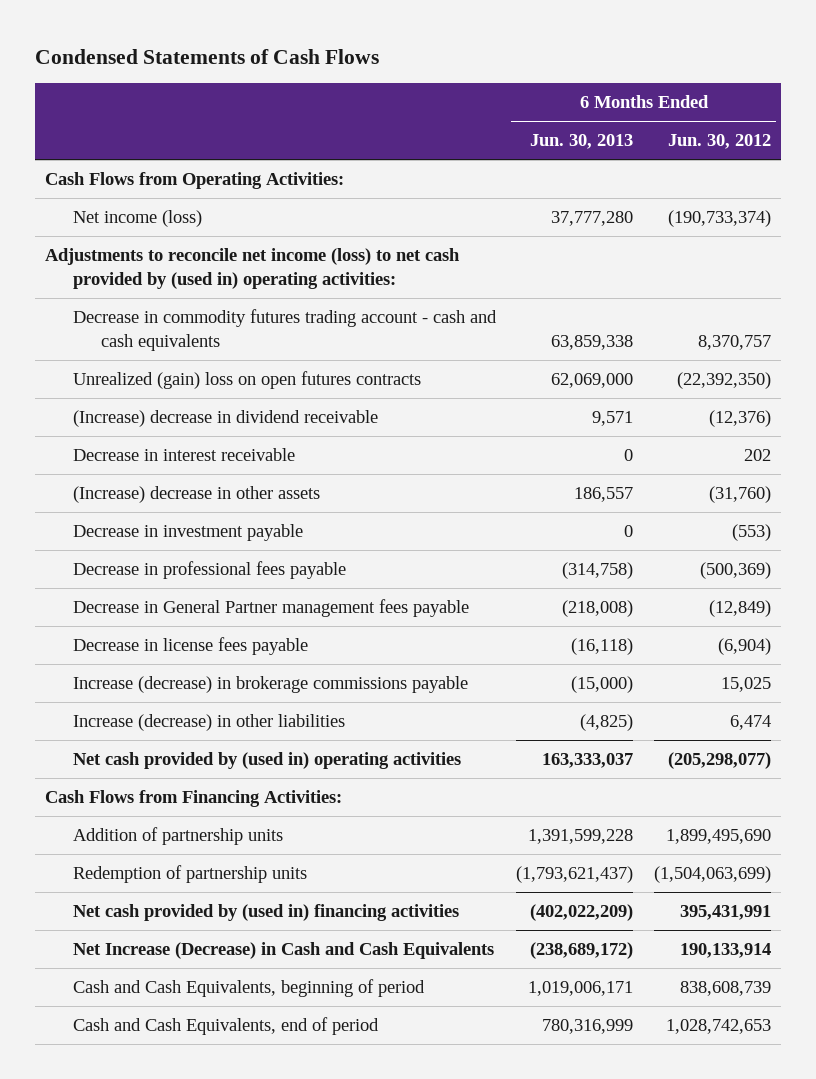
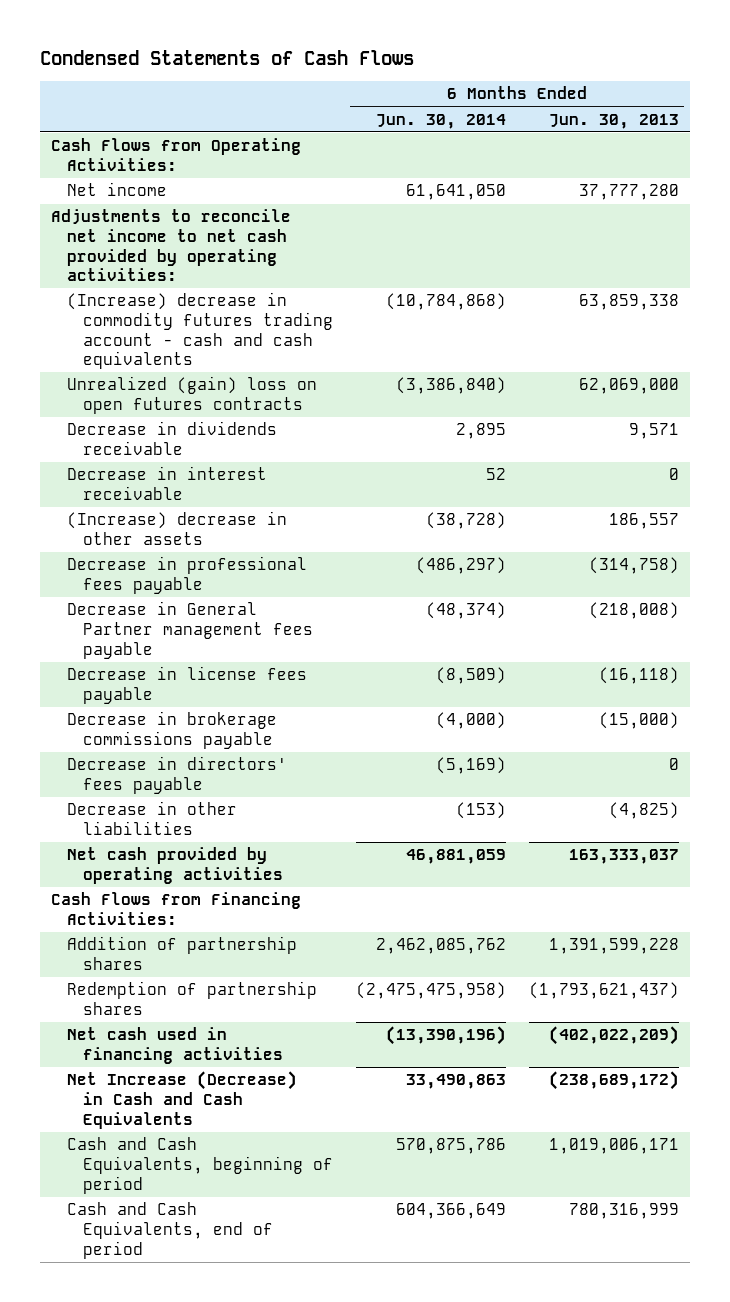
[667,134,771,150] Jun. 30, 2012 -> none
none -> [375,113,506,129] Jun. 30, 2014
[73,210,203,228] Net income (loss) -> [67,182,168,197] Net income
[45,248,461,289] Adjustments to reconcile net income (loss) to net cash provided by (used in) operating activities: -> [51,209,292,282] Adjustments to reconcile net income to net cash provided by operating activities:
[73,309,498,351] Decrease in commodity futures trading account - cash and cash equivalents -> [67,292,334,370] (Increase) decrease in commodity futures trading account - cash and cash equivalents
[73,410,379,428] (Increase) decrease in dividend receivable -> [67,421,278,455] Decrease in dividends receivable
[73,524,304,542] Decrease in investment payable -> none
[73,676,469,694] Increase (decrease) in brokerage commissions payable -> [67,711,278,749] Decrease in brokerage commissions payable
none -> [67,756,288,794] Decrease in directors' fees payable
[73,714,346,732] Increase (decrease) in other liabilities -> [67,801,238,835] Decrease in other liabilities
[73,752,462,770] Net cash provided by (used in) operating activities -> [67,847,284,884] Net cash provided by operating activities
[73,827,284,846] Addition of partnership units -> [67,936,298,970] Addition of partnership shares
[73,865,308,884] Redemption of partnership units -> [67,981,318,1015] Redemption of partnership shares
[73,904,460,922] Net cash provided by (used in) financing activities -> [67,1027,284,1064] Net cash used in financing activities

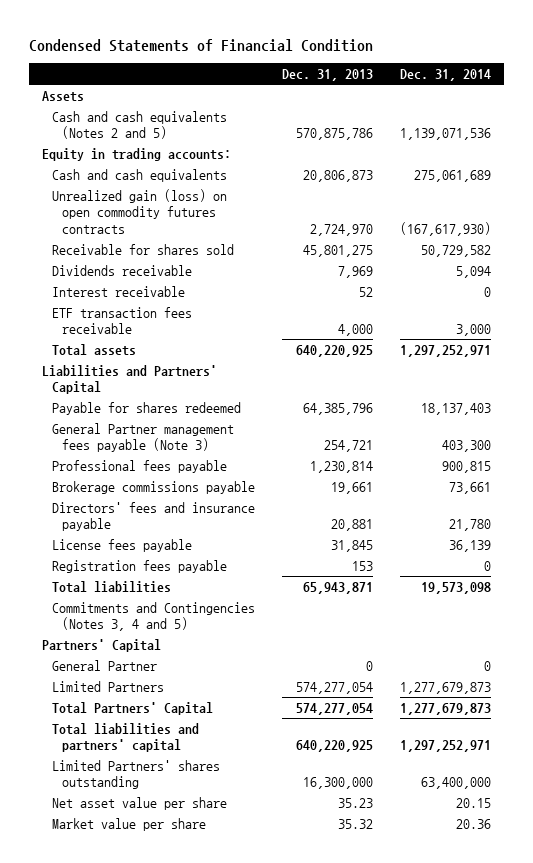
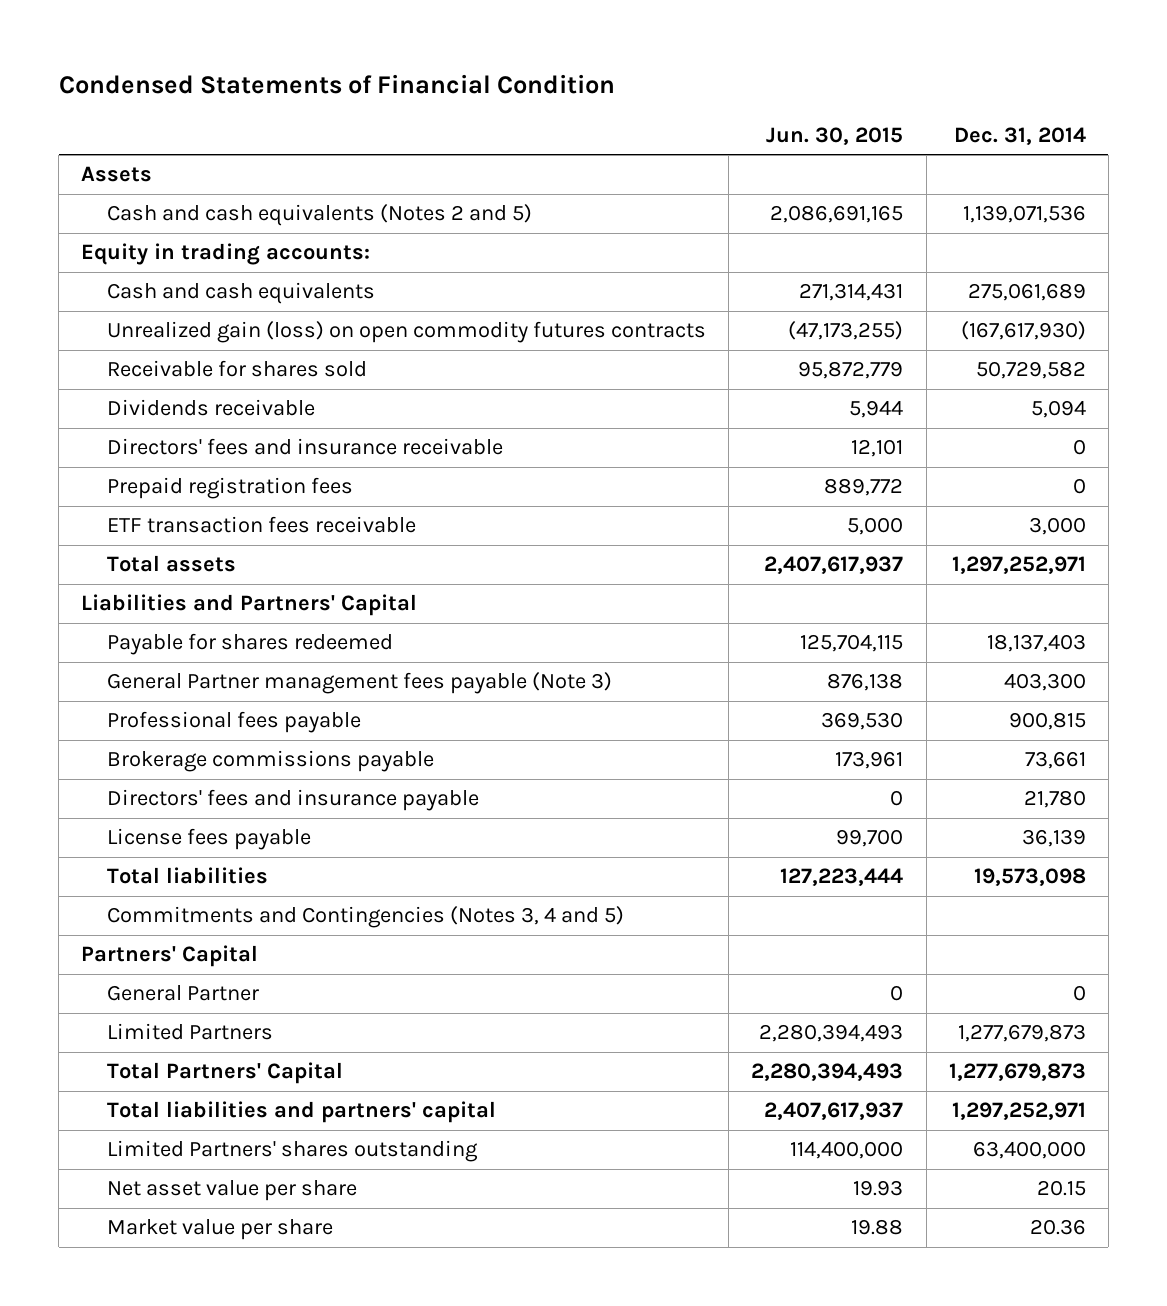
[281,69,373,82] Dec. 31, 2013 -> none
none -> [766,126,904,145] Jun. 30, 2015
[51,285,185,297] Interest receivable -> none
none -> [107,438,504,456] Directors' fees and insurance receivable
none -> [107,477,354,500] Prepaid registration fees
[51,559,227,573] Registration fees payable -> none

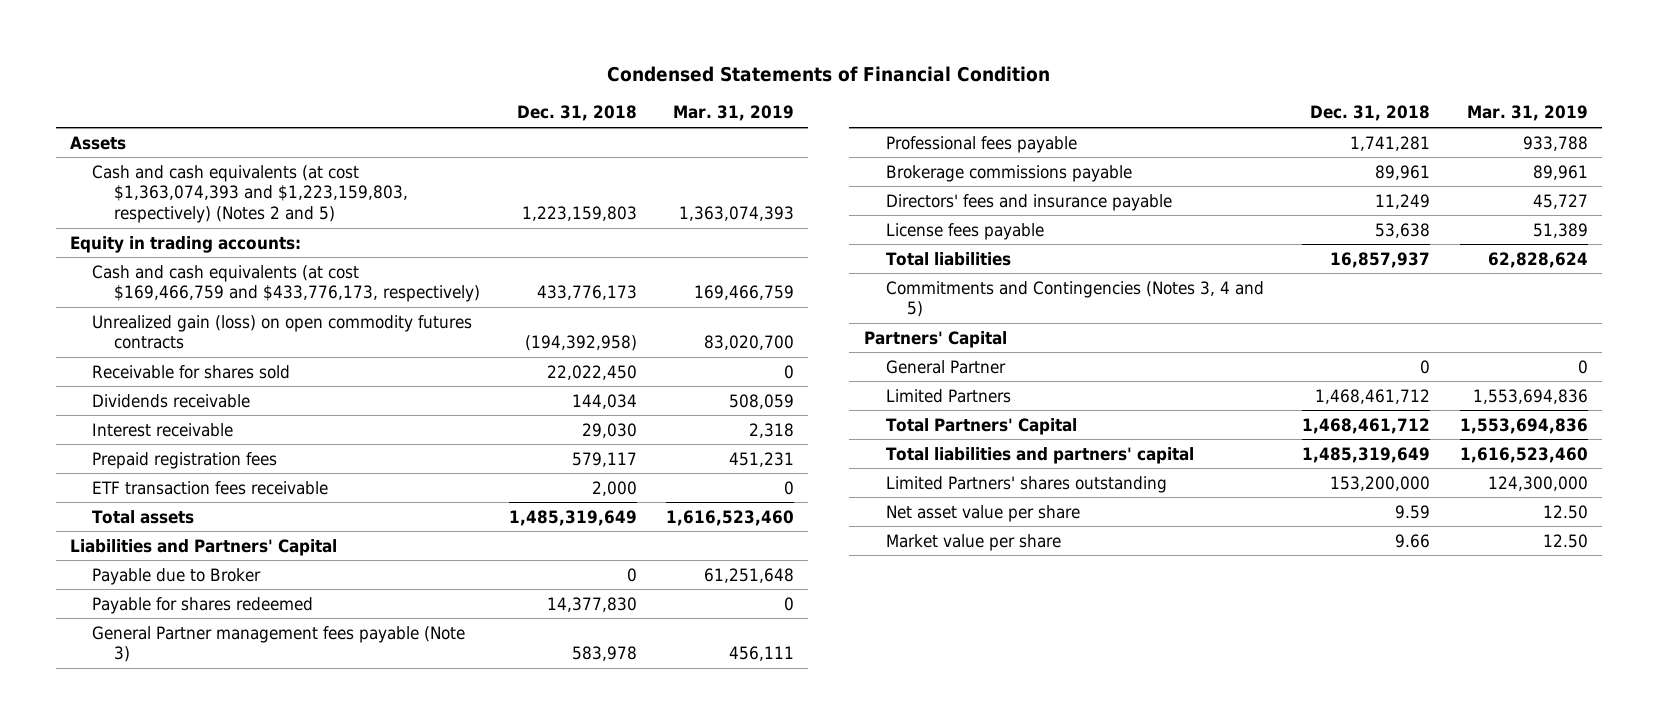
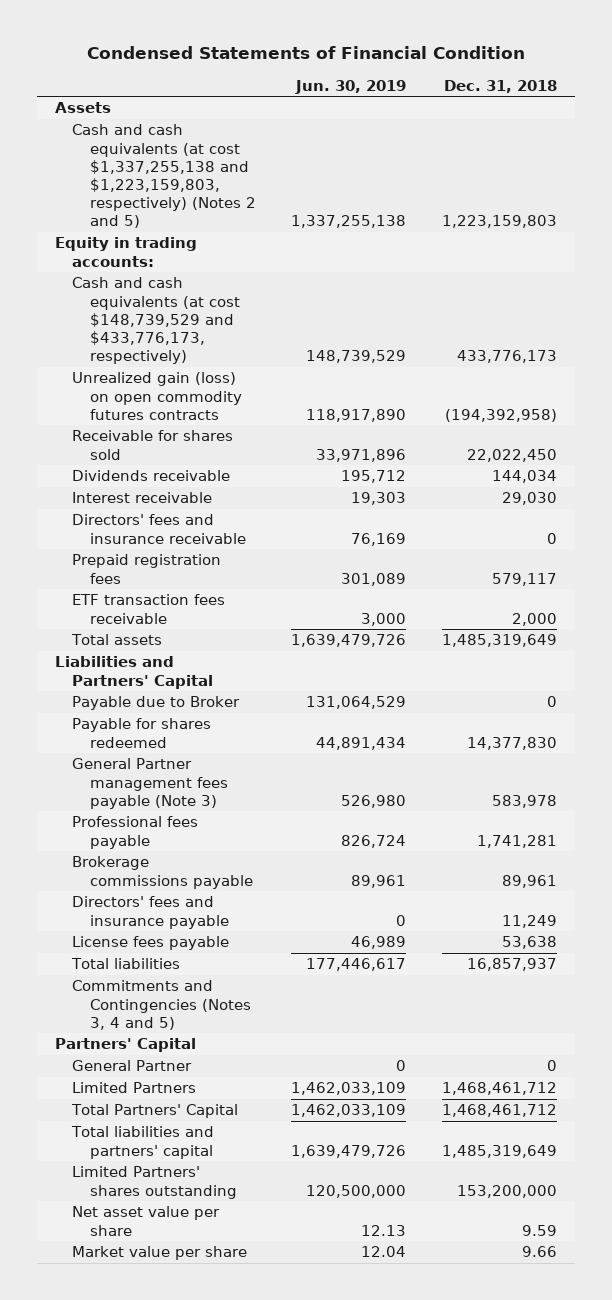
[672,105,794,122] Mar. 31, 2019 -> none
none -> [295,79,407,94] Jun. 30, 2019
[92,164,408,223] Cash and cash equivalents (at cost $1,363,074,393 and $1,223,159,803, respectively) (Notes 2 and 5) -> [72,124,256,229] Cash and cash equivalents (at cost $1,337,255,138 and $1,223,159,803, respectively) (Notes 2 and 5)
[92,264,480,303] Cash and cash equivalents (at cost $169,466,759 and $433,776,173, respectively) -> [72,277,240,365] Cash and cash equivalents (at cost $148,739,529 and $433,776,173, respectively)
none -> [72,514,246,544] Directors' fees and insurance receivable

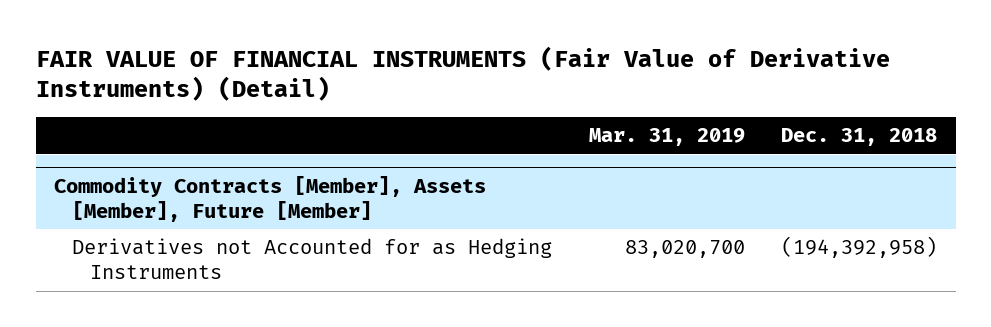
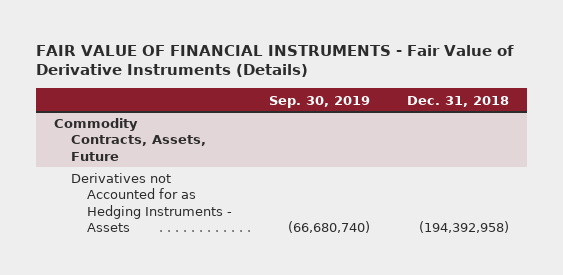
[35,45,890,102] FAIR VALUE OF FINANCIAL INSTRUMENTS (Fair Value of Derivative Instruments) (Detail) -> [35,44,514,78] FAIR VALUE OF FINANCIAL INSTRUMENTS - Fair Value of Derivative Instruments (Details)
[588,128,745,147] Mar. 31, 2019 -> none
none -> [269,95,371,108] Sep. 30, 2019
[54,175,487,222] Commodity Contracts [Member], Assets [Member], Future [Member] -> [53,118,206,161] Commodity Contracts, Assets, Future
[71,238,552,280] Derivatives not Accounted for as Hedging Instruments -> [70,173,233,232] Derivatives not Accounted for as Hedging Instruments - Assets

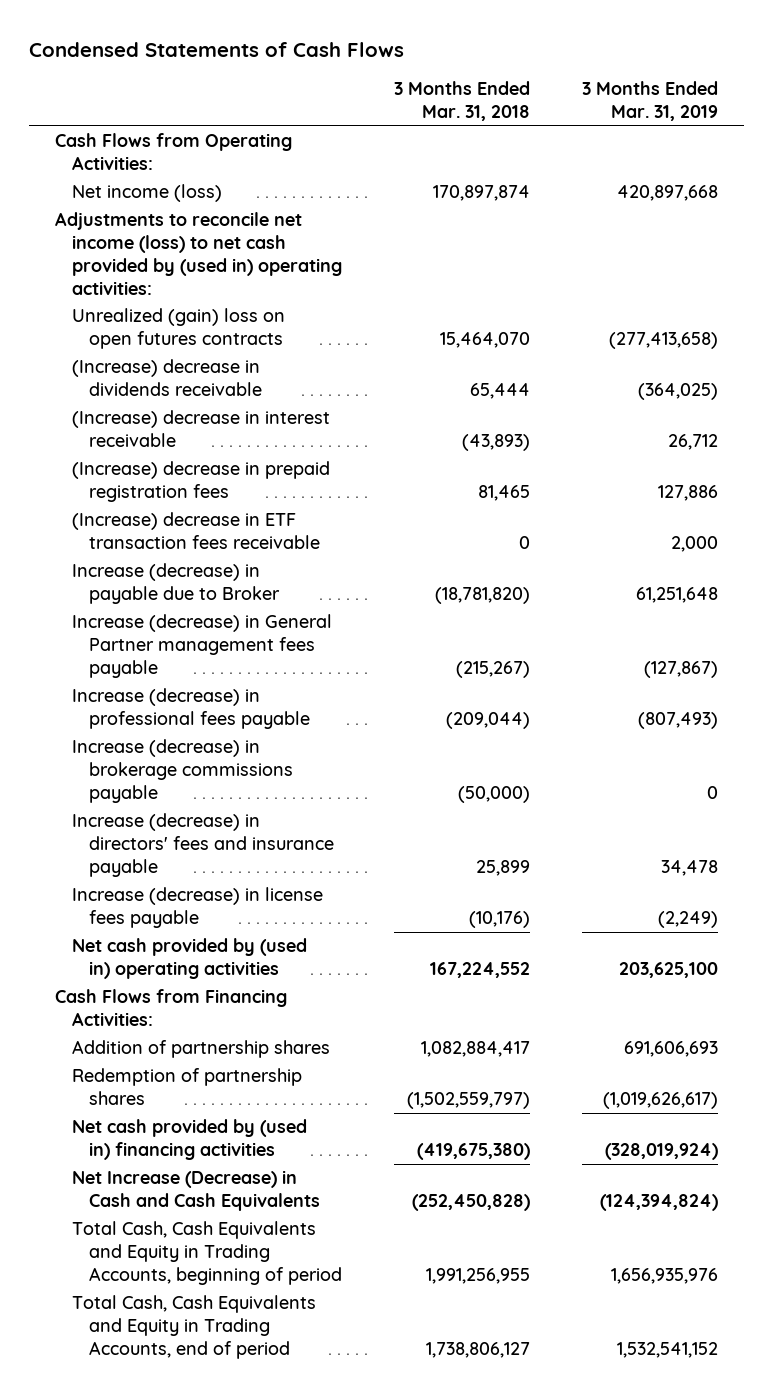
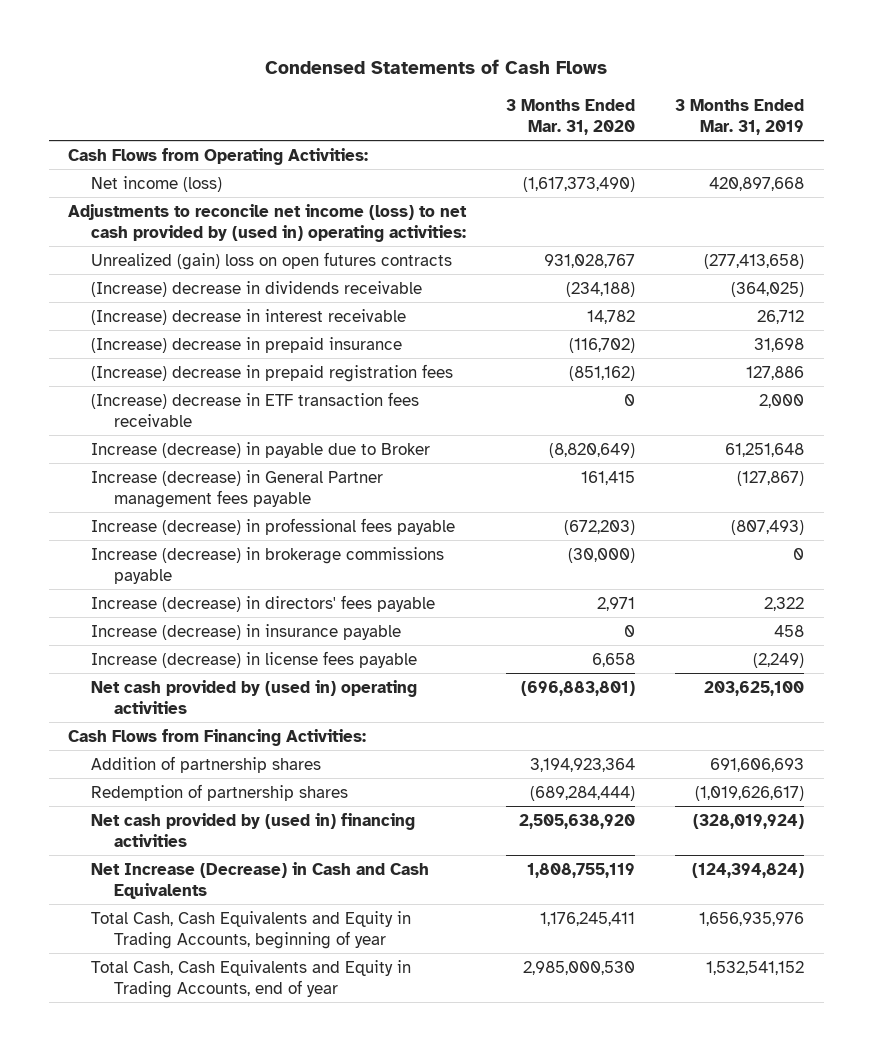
[393,81,530,121] 3 Months Ended Mar. 31, 2018 -> none
none -> [506,98,636,135] 3 Months Ended Mar. 31, 2020
none -> [91,336,403,353] (Increase) decrease in prepaid insurance
[71,813,334,877] Increase (decrease) in directors' fees and insurance payable -> [91,594,436,612] Increase (decrease) in directors' fees payable
[661,859,719,876] 34,478 -> [763,596,804,611] 2,322
none -> [91,623,402,640] Increase (decrease) in insurance payable
[71,1221,342,1285] Total Cash, Cash Equivalents and Equity in Trading Accounts, beginning of period -> [91,910,412,949] Total Cash, Cash Equivalents and Equity in Trading Accounts, beginning of year
[71,1295,316,1359] Total Cash, Cash Equivalents and Equity in Trading Accounts, end of period -> [91,959,412,998] Total Cash, Cash Equivalents and Equity in Trading Accounts, end of year

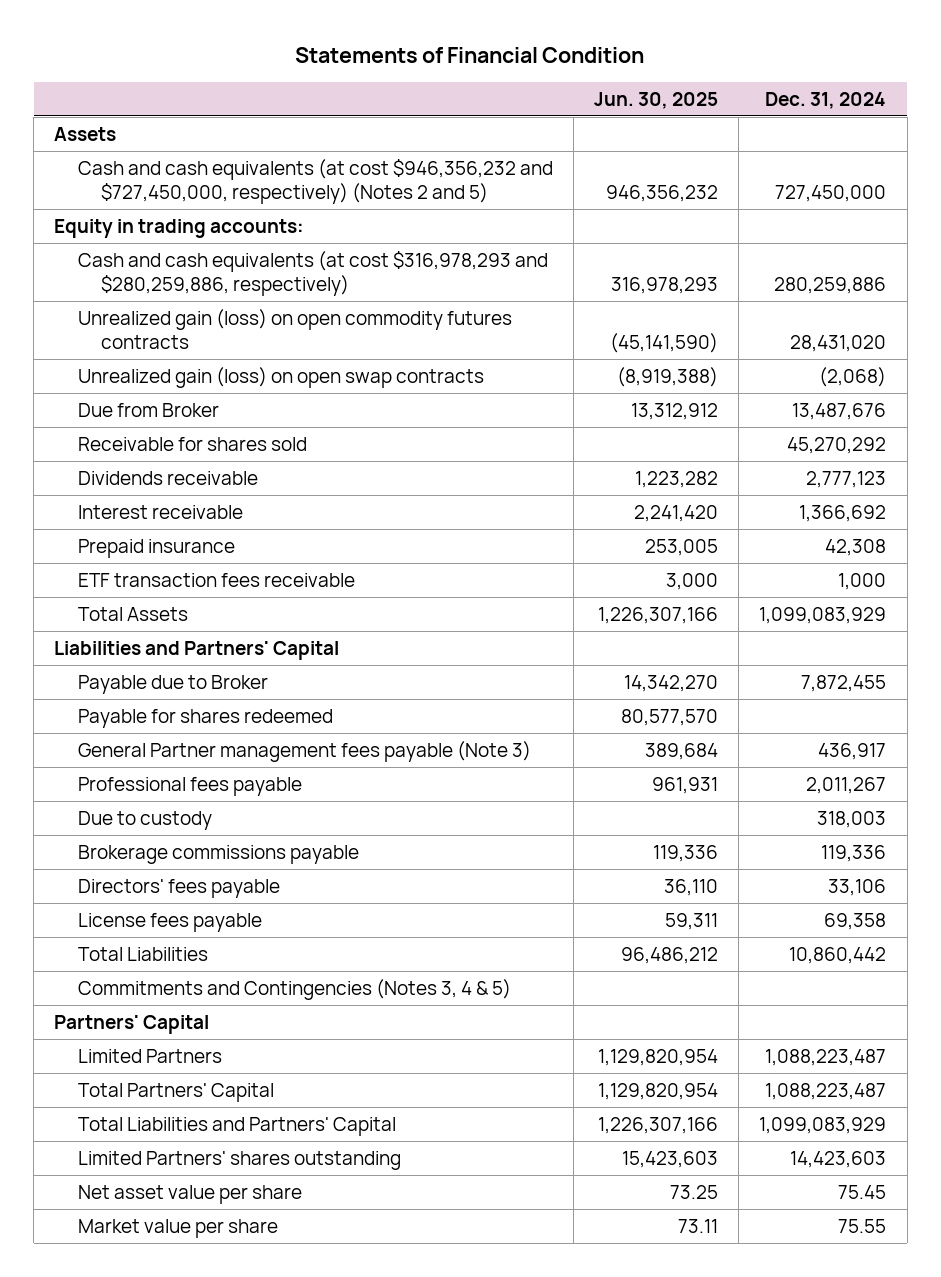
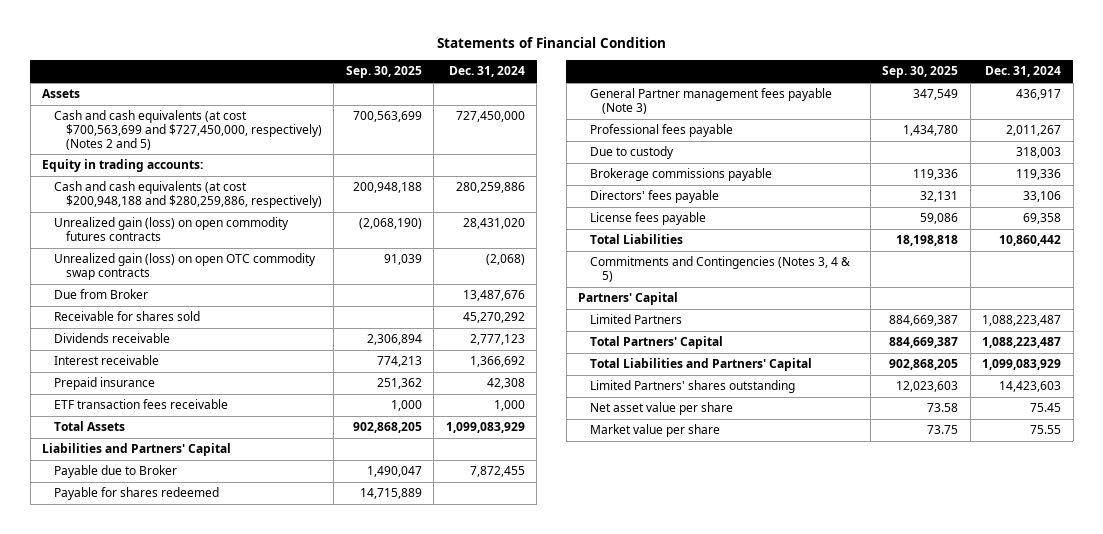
[593,91,718,109] Jun. 30, 2025 -> none
none -> [345,66,422,79] Sep. 30, 2025
[77,158,553,204] Cash and cash equivalents (at cost $946,356,232 and $727,450,000, respectively) (Notes 2 and 5) -> [53,110,322,150] Cash and cash equivalents (at cost $700,563,699 and $727,450,000, respectively) (Notes 2 and 5)
[77,250,548,296] Cash and cash equivalents (at cost $316,978,293 and $280,259,886, respectively) -> [53,181,322,208] Cash and cash equivalents (at cost $200,948,188 and $280,259,886, respectively)
[77,366,484,388] Unrealized gain (loss) on open swap contracts -> [53,253,316,280] Unrealized gain (loss) on open OTC commodity swap contracts

